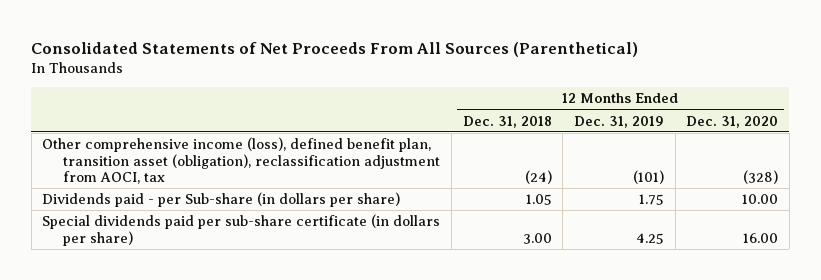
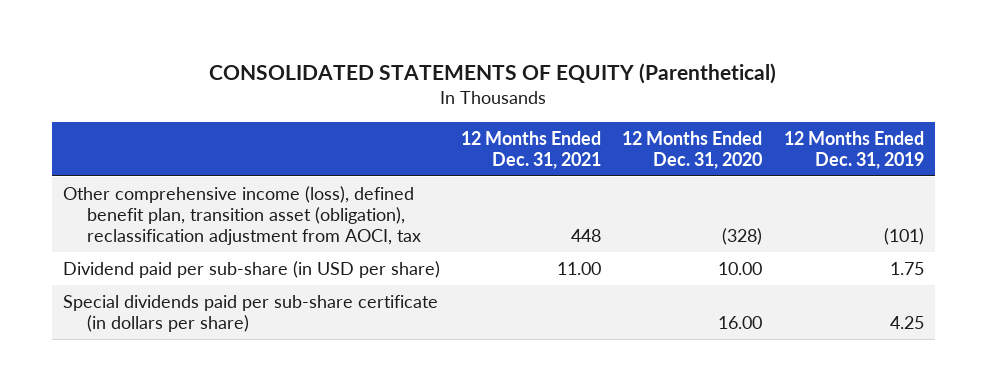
[31,41,639,57] Consolidated Statements of Net Proceeds From All Sources (Parenthetical) -> [209,62,777,84] CONSOLIDATED STATEMENTS OF EQUITY (Parenthetical)
[462,115,552,128] Dec. 31, 2018 -> none
none -> [460,131,601,170] 12 Months Ended Dec. 31, 2021
[42,192,401,208] Dividends paid - per Sub-share (in dollars per share) -> [62,260,440,278] Dividend paid per sub-share (in USD per share)

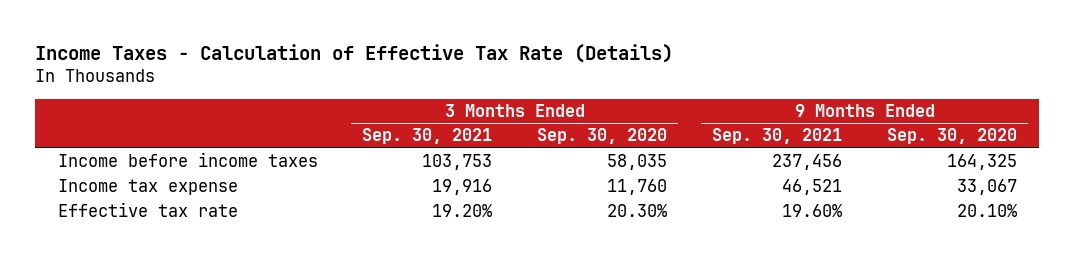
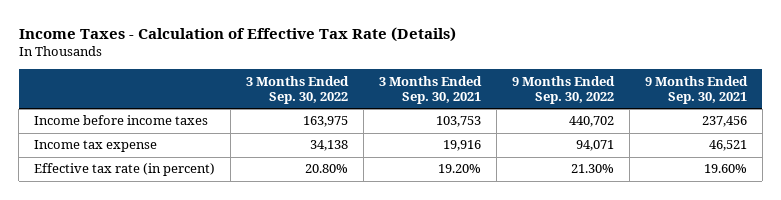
[537,128,668,145] Sep. 30, 2020 -> none
[886,128,1017,145] Sep. 30, 2020 -> none
none -> [246,75,350,105] 3 Months Ended Sep. 30, 2022
none -> [511,75,615,105] 9 Months Ended Sep. 30, 2022
[57,202,238,218] Effective tax rate -> [34,163,216,177] Effective tax rate (in percent)

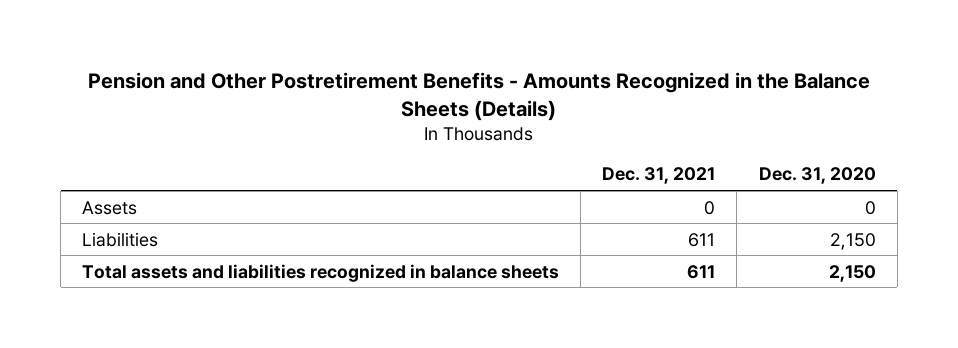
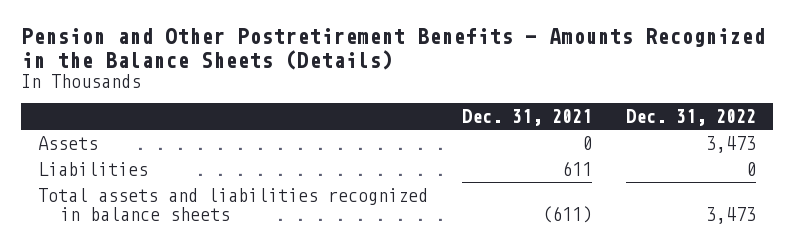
[758,167,876,185] Dec. 31, 2020 -> none
none -> [625,109,756,127] Dec. 31, 2022
[687,264,716,279] 611 -> [541,205,592,223] (611)

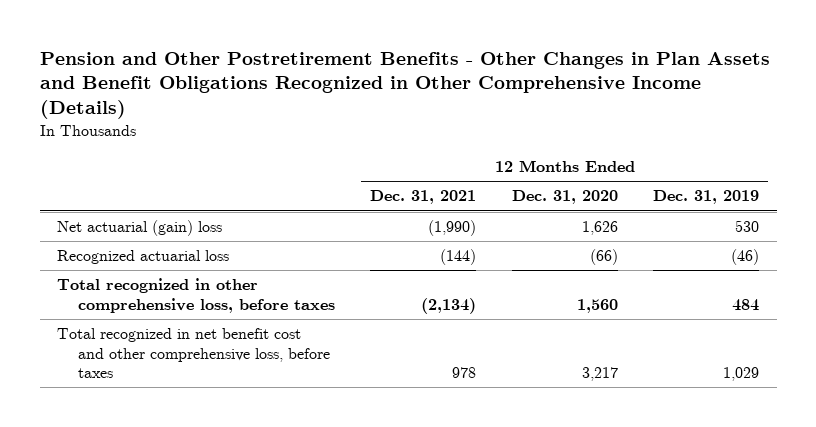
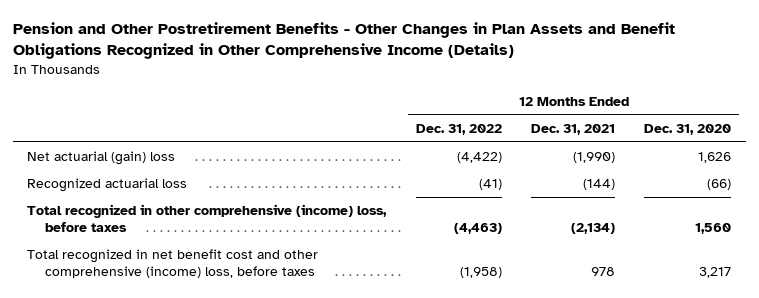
[652,190,759,205] Dec. 31, 2019 -> none
none -> [415,123,502,135] Dec. 31, 2022
[57,278,335,313] Total recognized in other comprehensive loss, before taxes -> [27,204,388,233] Total recognized in other comprehensive (income) loss, before taxes
[57,328,330,378] Total recognized in net benefit cost and other comprehensive loss, before taxes -> [27,249,319,279] Total recognized in net benefit cost and other comprehensive (income) loss, before taxes

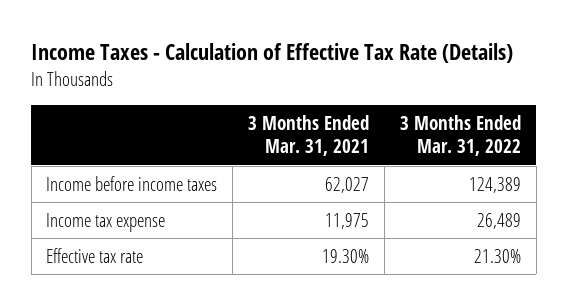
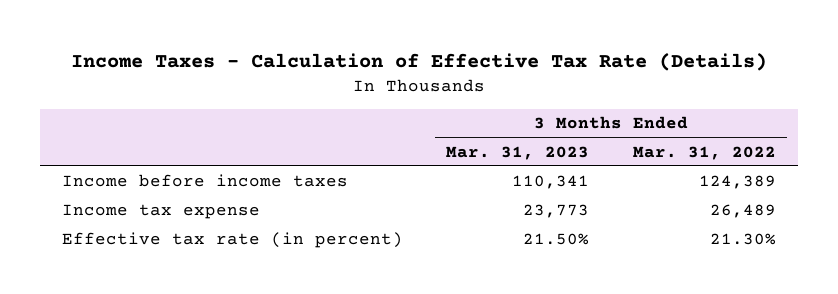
[248,114,370,157] 3 Months Ended Mar. 31, 2021 -> none
none -> [446,145,590,160] Mar. 31, 2023
[46,247,144,263] Effective tax rate -> [61,232,403,249] Effective tax rate (in percent)

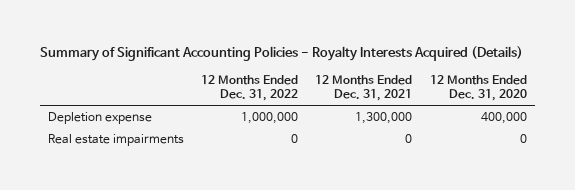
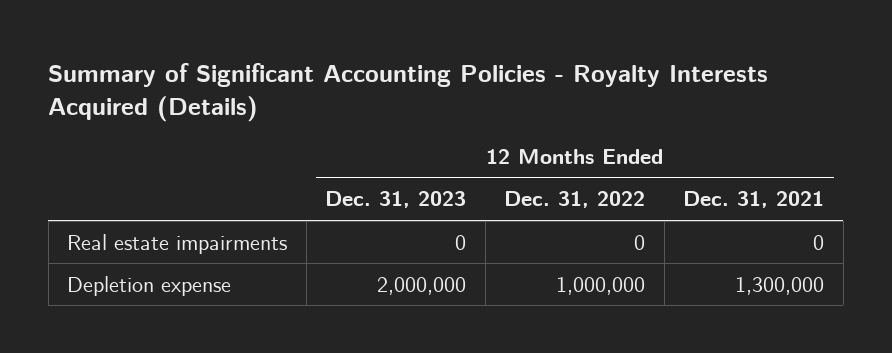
[429,75,527,102] 12 Months Ended Dec. 31, 2020 -> none
none -> [325,191,467,209] Dec. 31, 2023
[48,112,153,125] Depletion expense -> [67,275,232,296] Depletion expense

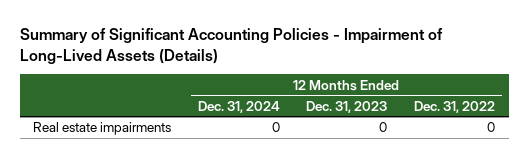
[48,62,769,122] Summary of Significant Accounting Policies - Royalty Interests Acquired (Details) -> [19,28,443,64] Summary of Significant Accounting Policies - Impairment of Long-Lived Assets (Details)
[683,191,825,209] Dec. 31, 2021 -> none
none -> [197,100,280,113] Dec. 31, 2024
[67,275,232,296] Depletion expense -> none

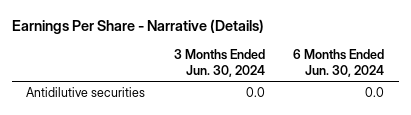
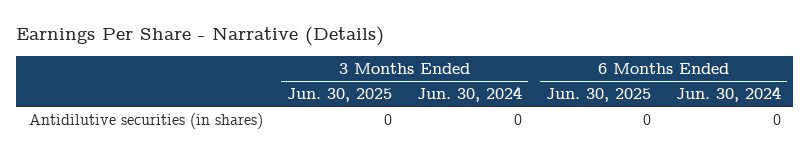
none -> [287,88,393,103] Jun. 30, 2025
none -> [546,88,652,103] Jun. 30, 2025
[26,87,146,98] Antidilutive securities -> [28,112,263,129] Antidilutive securities (in shares)
[245,87,265,98] 0.0 -> [513,113,522,125] 0
[365,87,385,98] 0.0 -> [773,113,782,125] 0

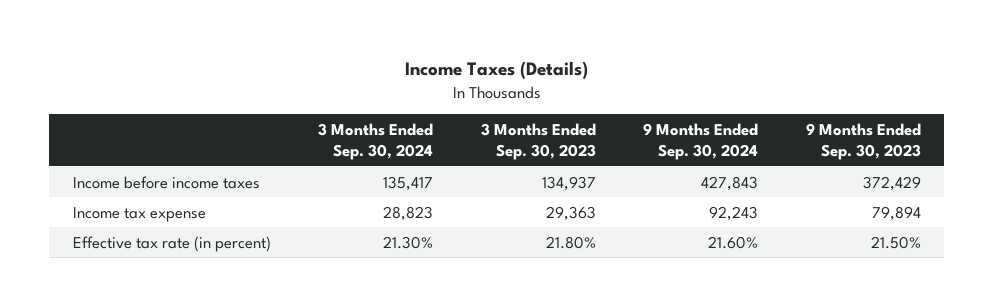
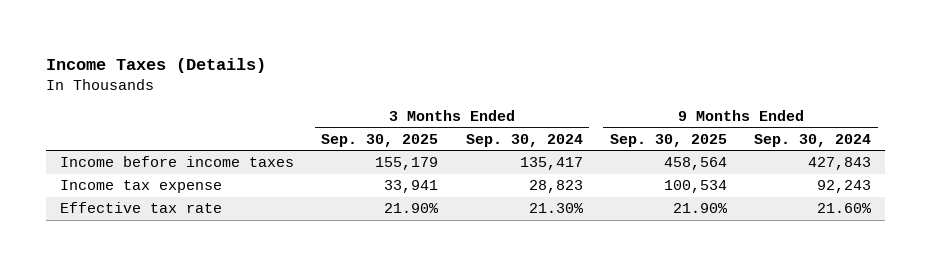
[480,122,596,161] 3 Months Ended Sep. 30, 2023 -> none
[805,122,921,161] 9 Months Ended Sep. 30, 2023 -> none
none -> [321,133,439,147] Sep. 30, 2025
none -> [609,133,727,147] Sep. 30, 2025
[72,235,271,252] Effective tax rate (in percent) -> [60,202,223,214] Effective tax rate

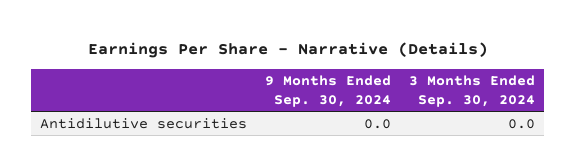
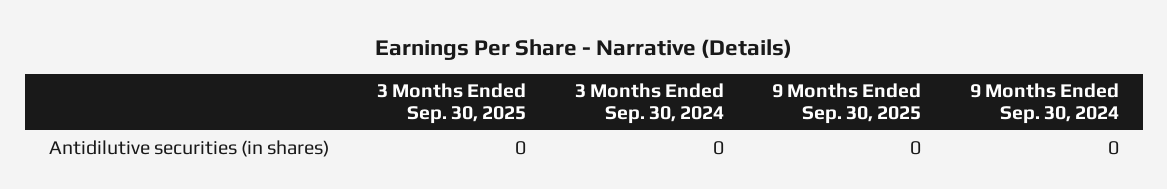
none -> [377,82,527,125] 3 Months Ended Sep. 30, 2025
none -> [772,82,922,125] 9 Months Ended Sep. 30, 2025
[40,117,248,129] Antidilutive securities -> [48,139,329,157] Antidilutive securities (in shares)
[364,118,392,129] 0.0 -> [1107,140,1119,155] 0
[508,118,536,129] 0.0 -> [712,140,724,155] 0

